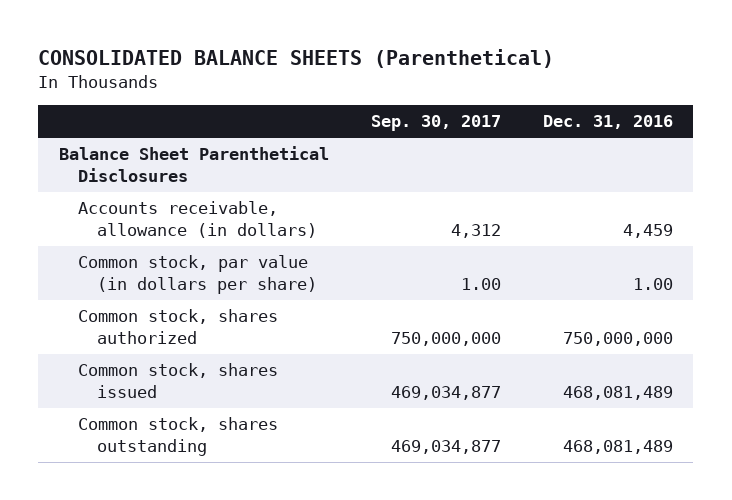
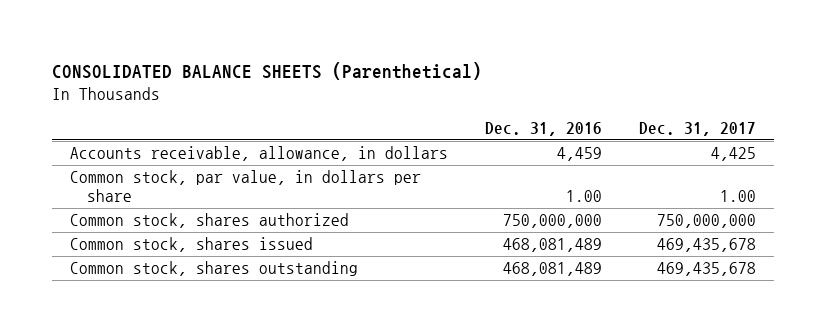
[370,115,501,132] Sep. 30, 2017 -> none
none -> [638,122,756,137] Dec. 31, 2017
[59,146,330,183] Balance Sheet Parenthetical Disclosures -> none
[78,201,318,239] Accounts receivable, allowance (in dollars) -> [70,146,449,162] Accounts receivable, allowance, in dollars
[78,255,318,295] Common stock, par value (in dollars per share) -> [70,170,422,203] Common stock, par value, in dollars per share

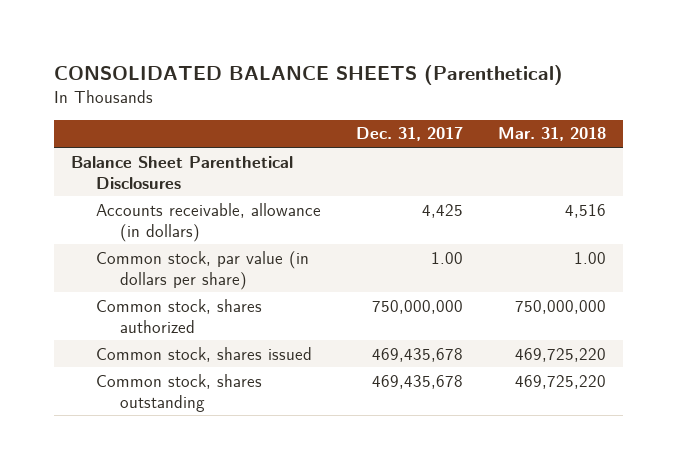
[484,122,602,137] Dec. 31, 2016 -> none
none -> [497,127,606,142] Mar. 31, 2018
none -> [71,155,294,189] Balance Sheet Parenthetical Disclosures
[70,146,449,162] Accounts receivable, allowance, in dollars -> [95,202,321,242] Accounts receivable, allowance (in dollars)
[70,170,422,203] Common stock, par value, in dollars per share -> [95,250,309,290] Common stock, par value (in dollars per share)

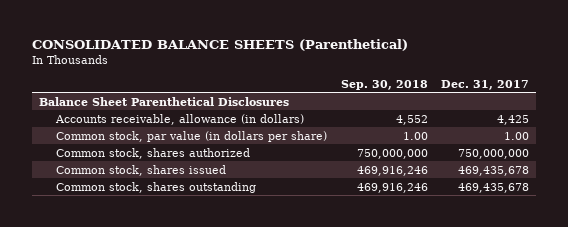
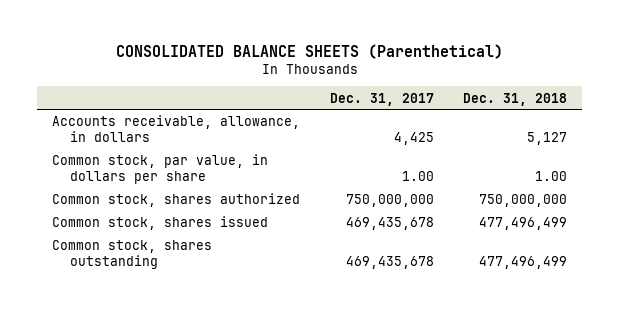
[340,79,428,90] Sep. 30, 2018 -> none
none -> [463,92,568,106] Dec. 31, 2018
[38,96,289,106] Balance Sheet Parenthetical Disclosures -> none
[54,113,304,125] Accounts receivable, allowance (in dollars) -> [51,115,300,143] Accounts receivable, allowance, in dollars
[55,130,327,142] Common stock, par value (in dollars per share) -> [51,154,268,185] Common stock, par value, in dollars per share

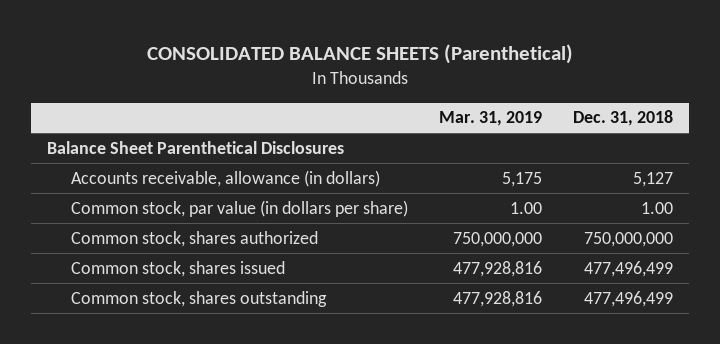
[329,92,434,106] Dec. 31, 2017 -> none
none -> [438,111,542,127] Mar. 31, 2019
none -> [46,140,344,154] Balance Sheet Parenthetical Disclosures
[51,115,300,143] Accounts receivable, allowance, in dollars -> [70,169,380,187] Accounts receivable, allowance (in dollars)
[51,154,268,185] Common stock, par value, in dollars per share -> [70,199,408,217] Common stock, par value (in dollars per share)

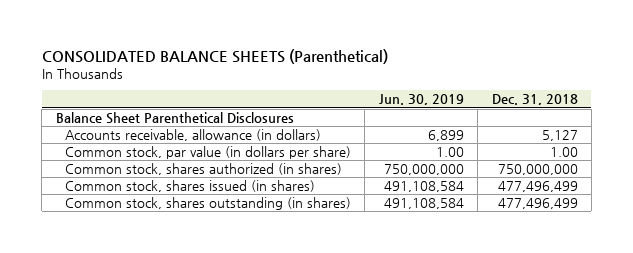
[438,111,542,127] Mar. 31, 2019 -> none
none -> [378,94,464,106] Jun. 30, 2019
[70,230,318,247] Common stock, shares authorized -> [65,163,343,176] Common stock, shares authorized (in shares)
[70,260,285,277] Common stock, shares issued -> [65,180,316,193] Common stock, shares issued (in shares)
[70,290,327,307] Common stock, shares outstanding -> [65,197,352,211] Common stock, shares outstanding (in shares)

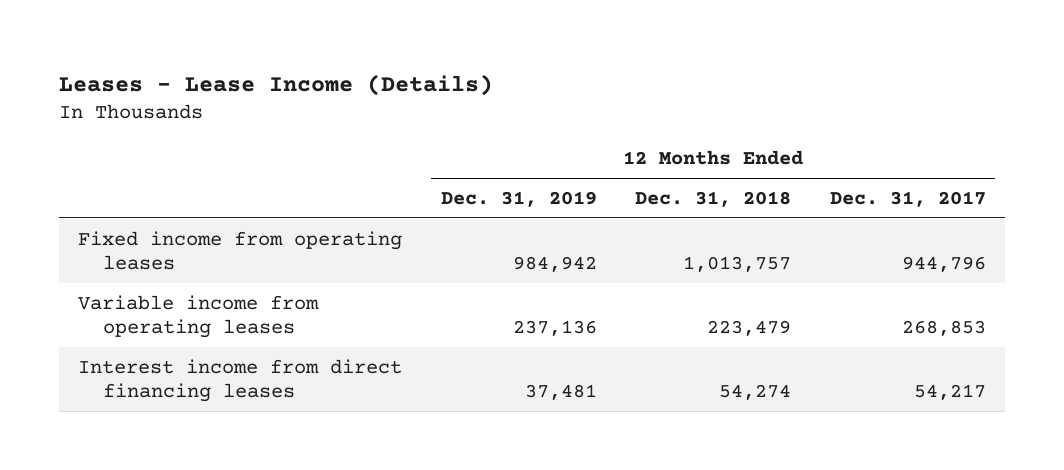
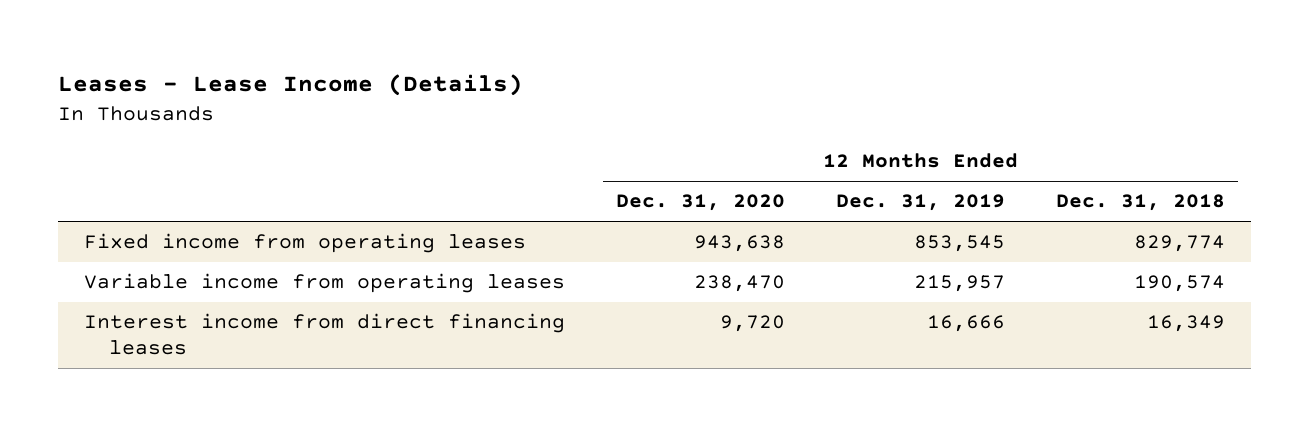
[829,190,986,207] Dec. 31, 2017 -> none
none -> [615,194,785,212] Dec. 31, 2020
[512,255,597,272] 984,942 -> [914,235,1006,253] 853,545
[683,255,792,272] 1,013,757 -> [1134,235,1226,253] 829,774
[512,319,597,336] 237,136 -> [914,275,1006,293] 215,957
[707,319,792,336] 223,479 -> [1134,275,1226,293] 190,574
[524,383,597,400] 37,481 -> [927,315,1006,333] 16,666
[719,383,792,400] 54,274 -> [1147,315,1226,333] 16,349

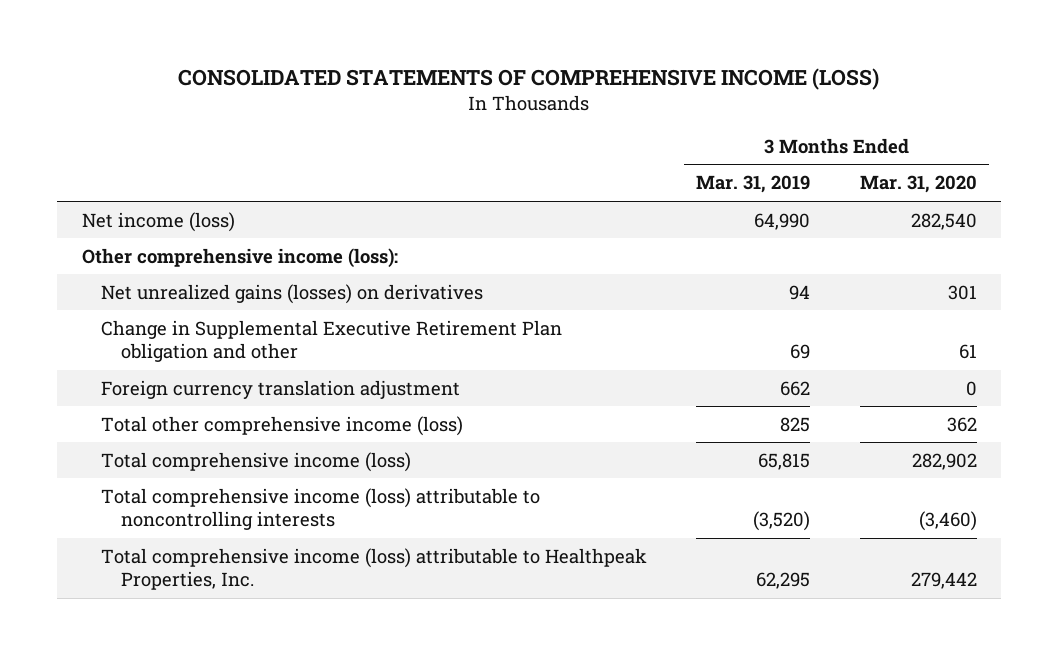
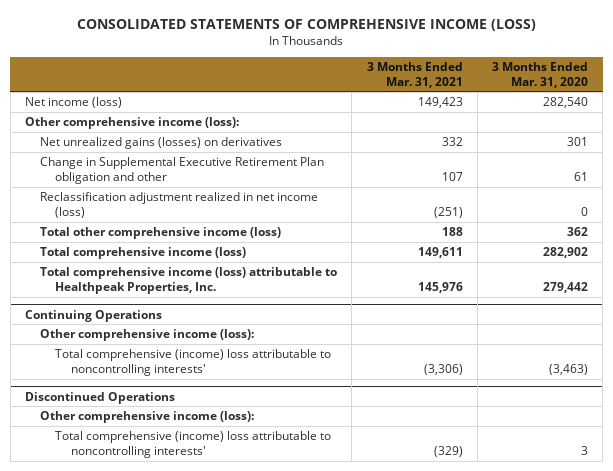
[696,175,811,194] Mar. 31, 2019 -> none
none -> [366,62,463,88] 3 Months Ended Mar. 31, 2021
[101,379,461,399] Foreign currency translation adjustment -> none
none -> [40,192,319,218] Reclassification adjustment realized in net income (loss)
[101,487,541,531] Total comprehensive income (loss) attributable to noncontrolling interests -> none
none -> [24,309,162,322] Continuing Operations
none -> [40,329,255,342] Other comprehensive income (loss):
none -> [55,349,332,376] Total comprehensive (income) loss attributable to noncontrolling interests'
none -> [24,391,175,404] Discontinued Operations
none -> [40,411,255,424] Other comprehensive income (loss):
none -> [55,431,332,458] Total comprehensive (income) loss attributable to noncontrolling interests'

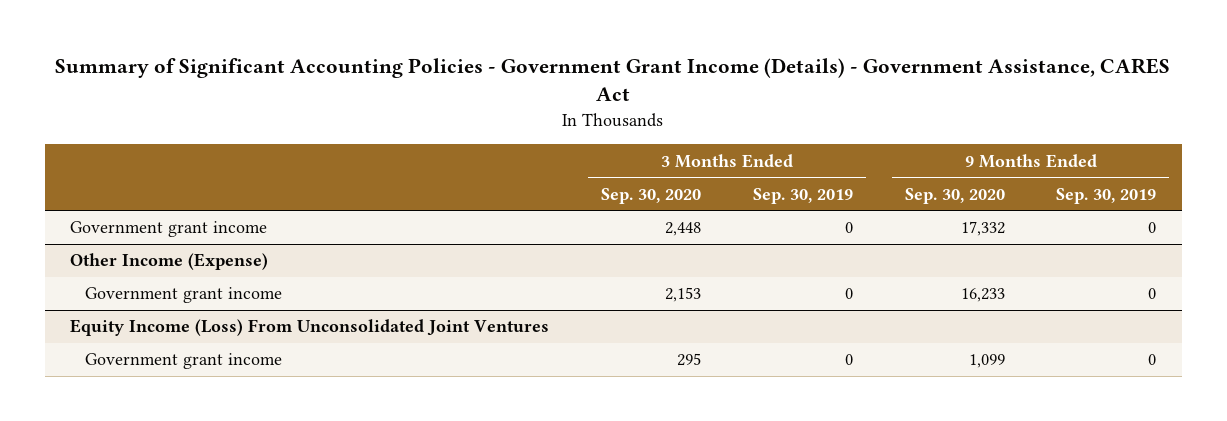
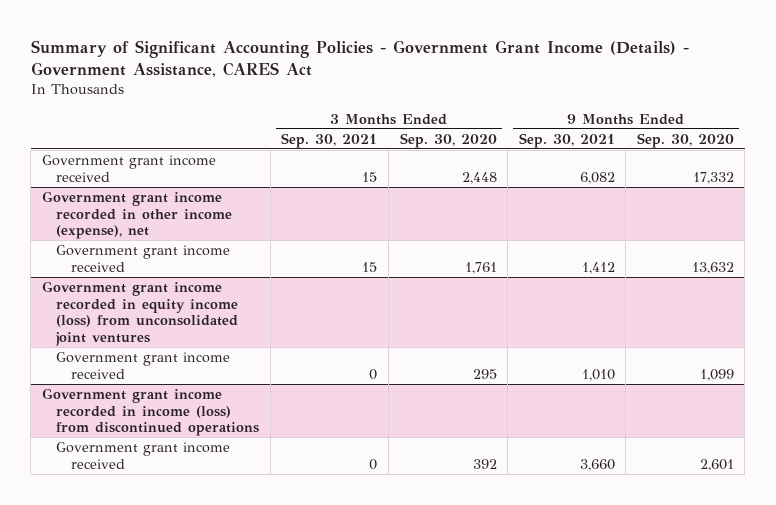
[752,187,853,204] Sep. 30, 2019 -> none
[1056,187,1157,204] Sep. 30, 2019 -> none
none -> [281,132,378,148] Sep. 30, 2021
none -> [518,132,615,148] Sep. 30, 2021
[70,221,268,238] Government grant income -> [41,154,216,182] Government grant income received
[70,253,269,271] Other Income (Expense) -> [41,190,233,240] Government grant income recorded in other income (expense), net
[85,287,283,304] Government grant income -> [56,244,231,272] Government grant income received
[665,287,702,303] 2,153 -> [464,261,497,274] 1,761
[960,288,1005,303] 16,233 -> [691,261,734,274] 13,632
[70,319,550,337] Equity Income (Loss) From Unconsolidated Joint Ventures -> [41,280,239,346] Government grant income recorded in equity income (loss) from unconsolidated joint ventures
[85,353,283,370] Government grant income -> [56,351,231,379] Government grant income received
none -> [41,387,260,437] Government grant income recorded in income (loss) from discontinued operations
none -> [56,441,231,469] Government grant income received

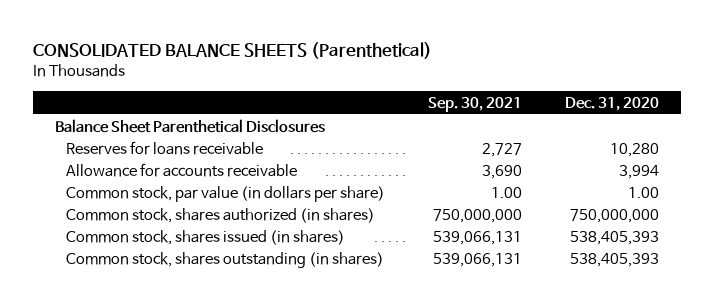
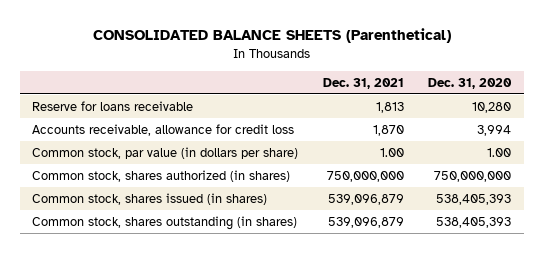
[428,96,523,112] Sep. 30, 2021 -> none
none -> [322,77,404,89] Dec. 31, 2021
[54,118,325,133] Balance Sheet Parenthetical Disclosures -> none
[65,140,263,155] Reserves for loans receivable -> [32,100,194,111] Reserve for loans receivable
[65,162,297,177] Allowance for accounts receivable -> [32,123,295,136] Accounts receivable, allowance for credit loss

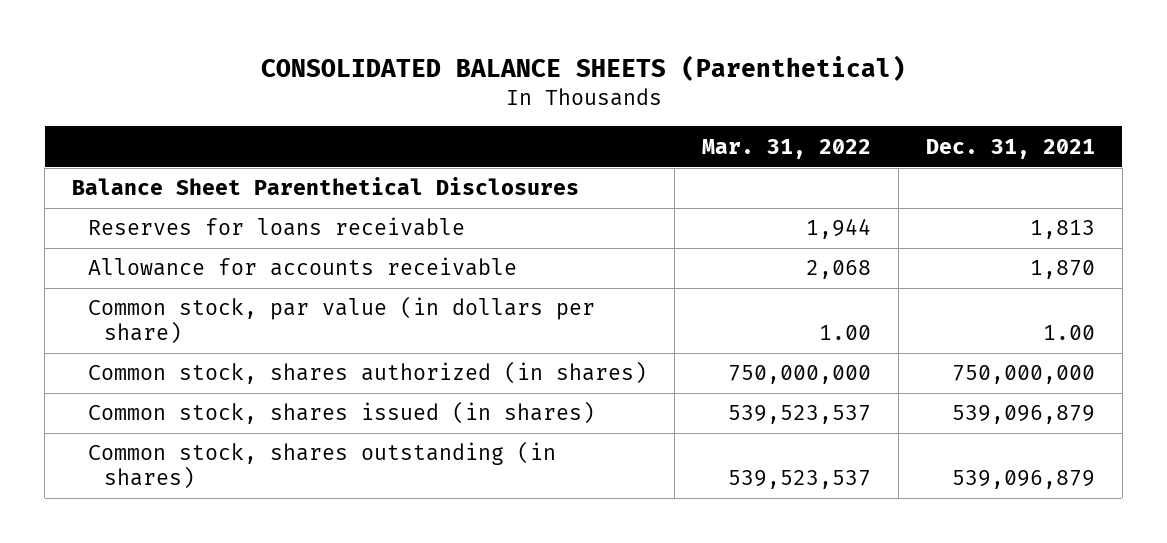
[428,77,513,89] Dec. 31, 2020 -> none
none -> [702,138,872,159] Mar. 31, 2022
none -> [72,177,580,196] Balance Sheet Parenthetical Disclosures
[32,100,194,111] Reserve for loans receivable -> [88,217,466,237] Reserves for loans receivable
[32,123,295,136] Accounts receivable, allowance for credit loss -> [88,257,518,277] Allowance for accounts receivable

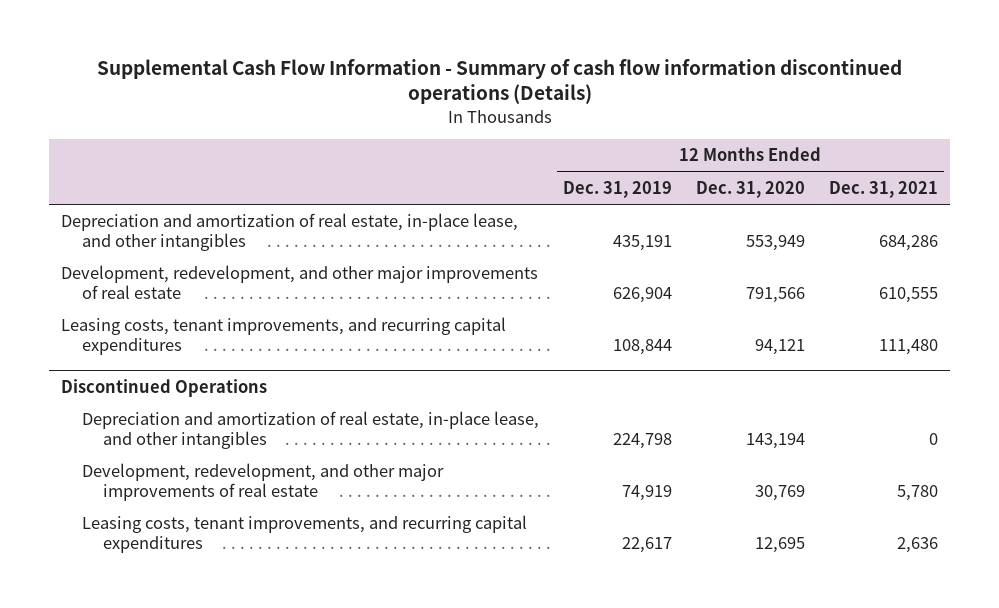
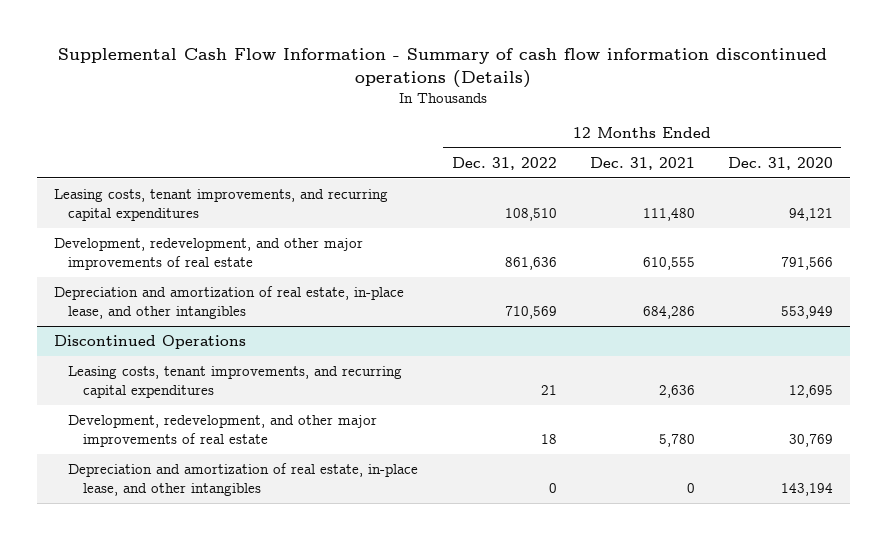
[562,181,672,199] Dec. 31, 2019 -> none
none -> [451,156,557,170] Dec. 31, 2022
[61,265,539,300] Development, redevelopment, and other major improvements of real estate -> [53,238,363,271] Development, redevelopment, and other major improvements of real estate
[61,213,519,252] Depreciation and amortization of real estate, in-place lease, and other intangibles -> [53,286,404,320] Depreciation and amortization of real estate, in-place lease, and other intangibles
[81,463,444,502] Development, redevelopment, and other major improvements of real estate -> [68,415,378,448] Development, redevelopment, and other major improvements of real estate
[81,411,539,450] Depreciation and amortization of real estate, in-place lease, and other intangibles -> [68,463,419,497] Depreciation and amortization of real estate, in-place lease, and other intangibles

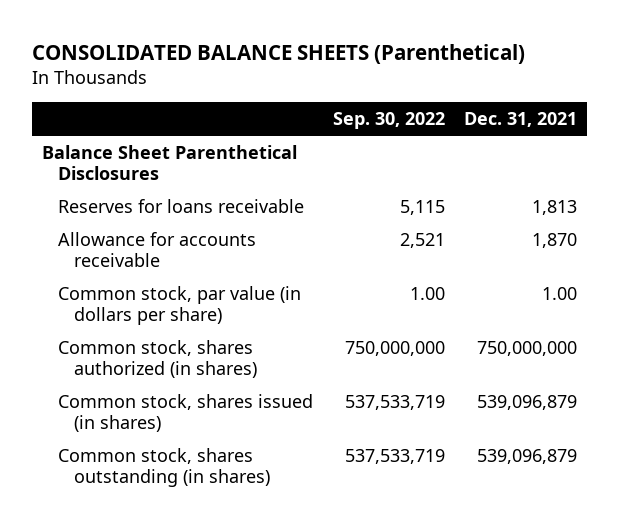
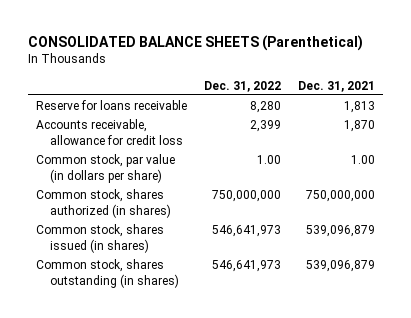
[332,112,445,130] Sep. 30, 2022 -> none
none -> [203,80,281,92] Dec. 31, 2022
[42,144,298,180] Balance Sheet Parenthetical Disclosures -> none
[58,198,305,213] Reserves for loans receivable -> [36,99,188,110] Reserve for loans receivable
[58,231,257,267] Allowance for accounts receivable -> [36,118,183,145] Accounts receivable, allowance for credit loss

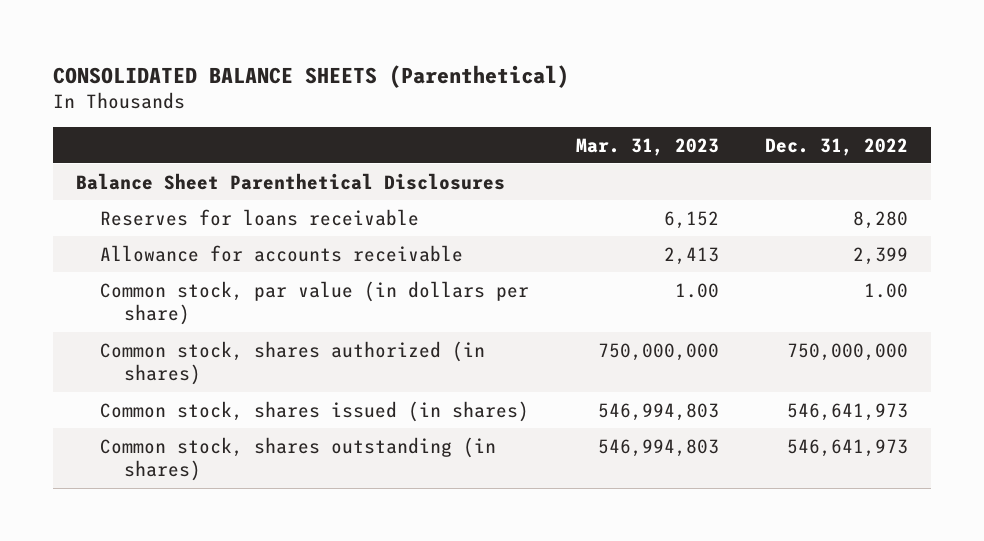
[297,80,375,92] Dec. 31, 2021 -> none
none -> [575,137,719,156] Mar. 31, 2023
none -> [76,172,506,190] Balance Sheet Parenthetical Disclosures
[36,99,188,110] Reserve for loans receivable -> [100,208,420,226] Reserves for loans receivable
[36,118,183,145] Accounts receivable, allowance for credit loss -> [100,244,464,262] Allowance for accounts receivable

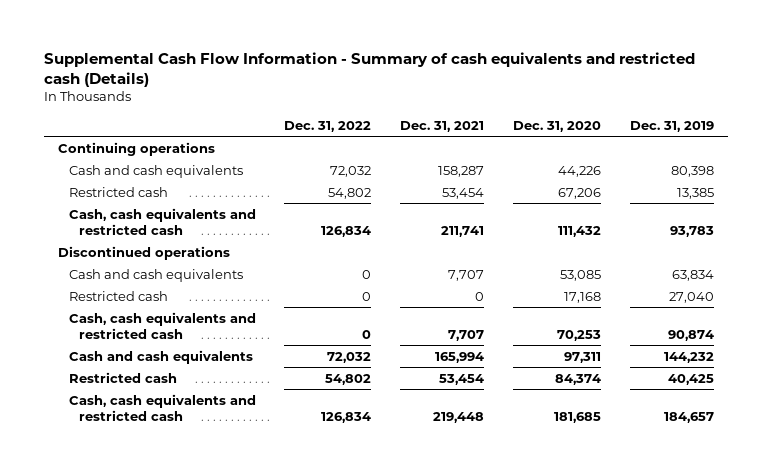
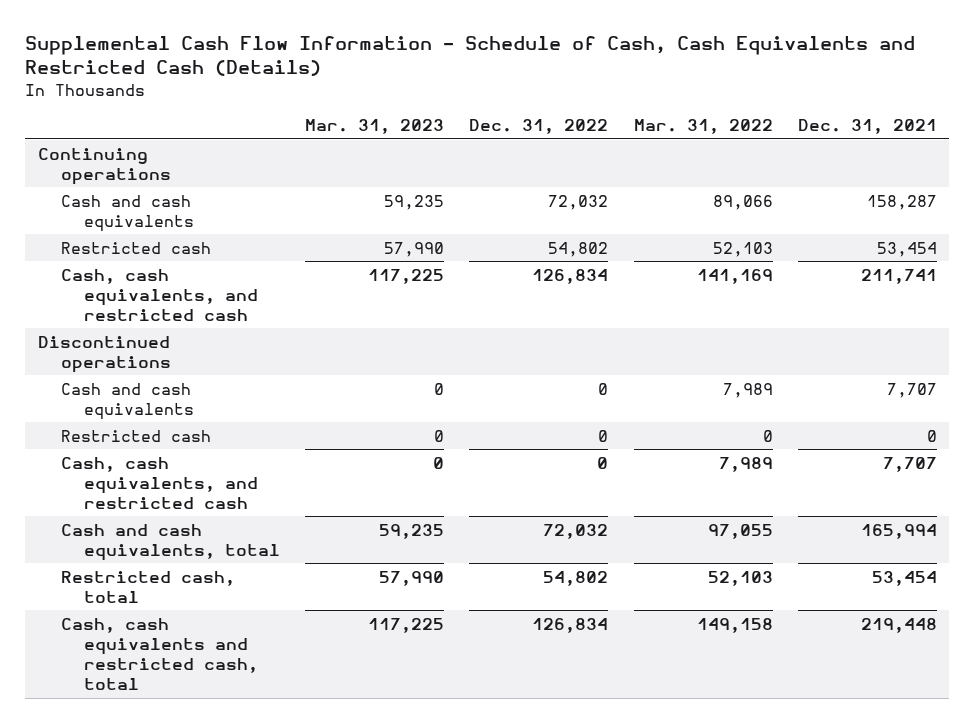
[43,51,695,87] Supplemental Cash Flow Information - Summary of cash equivalents and restricted cash (Details) -> [25,35,916,77] Supplemental Cash Flow Information - Schedule of Cash, Cash Equivalents and Restricted Cash (Details)
[513,120,602,132] Dec. 31, 2020 -> none
[629,120,714,132] Dec. 31, 2019 -> none
none -> [305,119,445,135] Mar. 31, 2023
none -> [633,119,773,135] Mar. 31, 2022
[68,207,256,235] Cash, cash equivalents and restricted cash -> [60,268,259,321] Cash, cash equivalents, and restricted cash
[68,311,256,339] Cash, cash equivalents and restricted cash -> [60,456,259,509] Cash, cash equivalents, and restricted cash
[68,349,253,364] Cash and cash equivalents -> [60,523,281,561] Cash and cash equivalents, total
[68,371,177,383] Restricted cash -> [60,570,235,603] Restricted cash, total
[68,393,256,421] Cash, cash equivalents and restricted cash -> [60,617,259,691] Cash, cash equivalents and restricted cash, total

